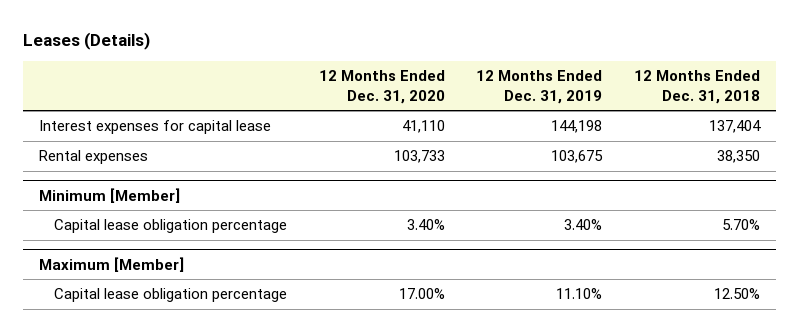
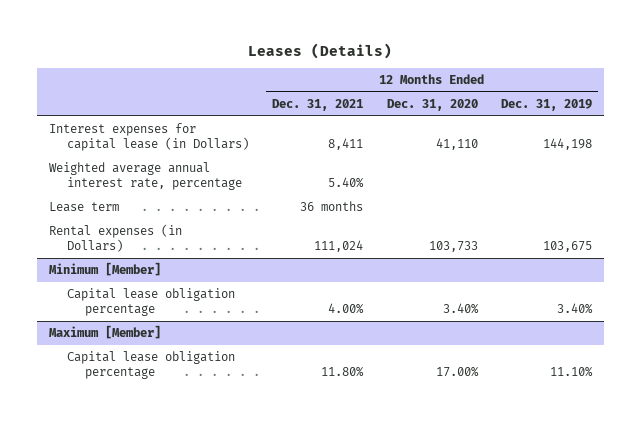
[634,70,761,104] 12 Months Ended Dec. 31, 2018 -> none
none -> [272,99,364,112] Dec. 31, 2021
[38,120,271,135] Interest expenses for capital lease -> [48,123,249,152] Interest expenses for capital lease (in Dollars)
none -> [48,162,242,191] Weighted average annual interest rate, percentage
none -> [48,202,119,213] Lease term
[38,150,148,165] Rental expenses -> [48,224,182,253] Rental expenses (in Dollars)

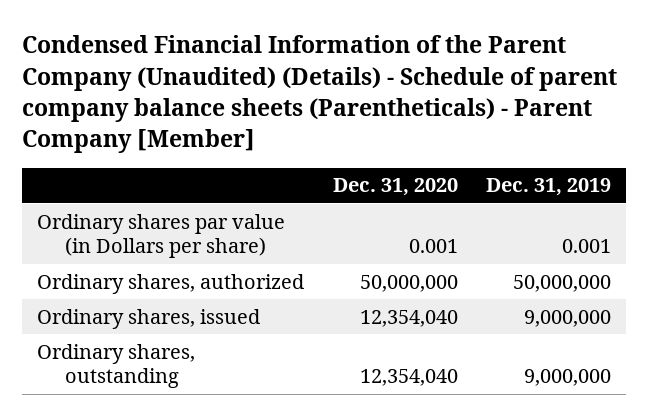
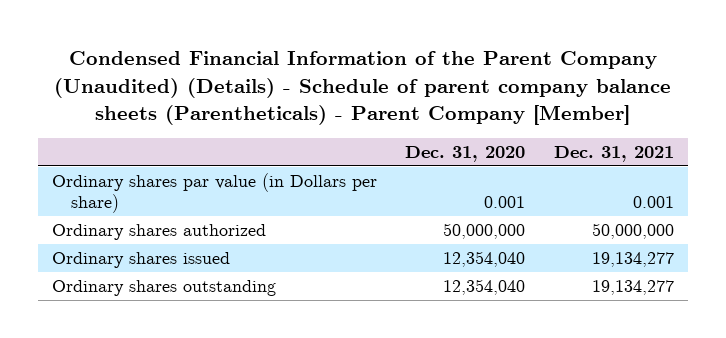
[486,178,612,197] Dec. 31, 2019 -> none
none -> [553,145,674,162] Dec. 31, 2021
[36,273,304,294] Ordinary shares, authorized -> [52,224,267,241] Ordinary shares authorized
[36,308,260,329] Ordinary shares, issued -> [52,252,231,269] Ordinary shares issued
[36,343,195,389] Ordinary shares, outstanding -> [52,280,277,297] Ordinary shares outstanding

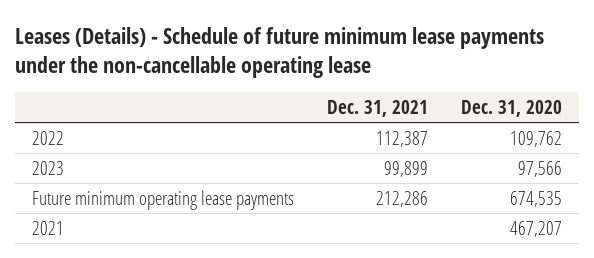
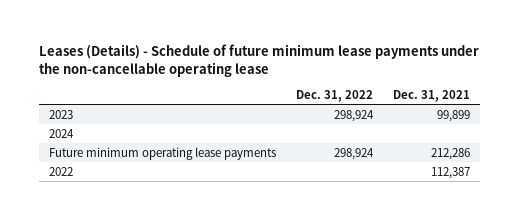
[461,99,563,117] Dec. 31, 2020 -> none
none -> [295,89,373,102] Dec. 31, 2022
none -> [48,128,74,138] 2024
[31,220,64,235] 2021 -> none
[31,130,64,145] 2022 -> [48,166,73,176] 2022

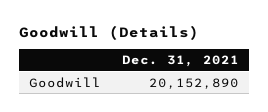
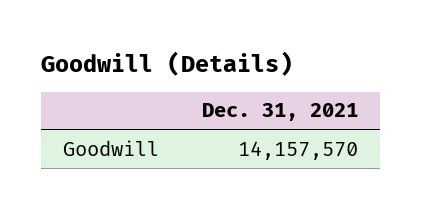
[148,77,239,89] 20,152,890 -> [238,140,359,160] 14,157,570

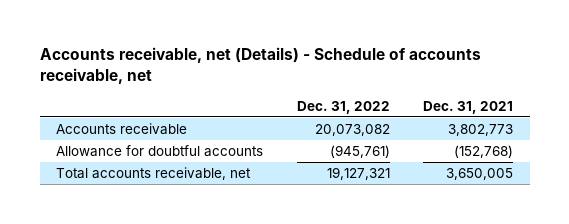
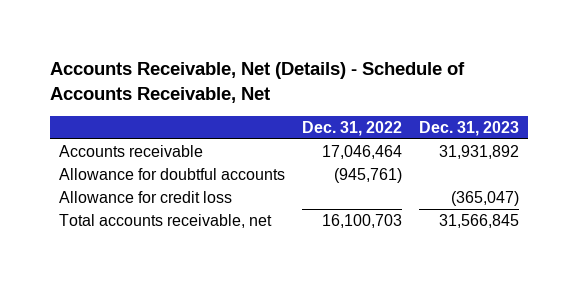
[39,47,481,85] Accounts receivable, net (Details) - Schedule of accounts receivable, net -> [50,61,466,103] Accounts Receivable, Net (Details) - Schedule of Accounts Receivable, Net
[422,100,513,114] Dec. 31, 2021 -> none
none -> [419,120,520,136] Dec. 31, 2023
[314,124,390,137] 20,073,082 -> [321,145,402,160] 17,046,464
none -> [58,191,232,204] Allowance for credit loss
[326,167,390,181] 19,127,321 -> [321,214,402,229] 16,100,703

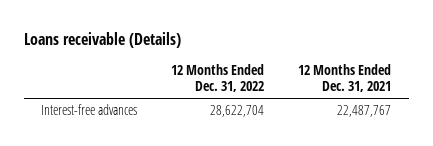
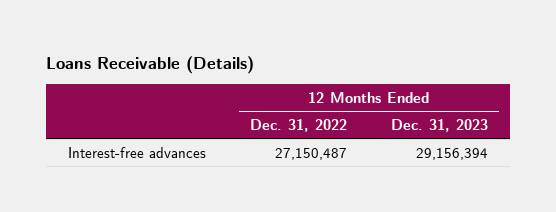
[24,31,182,48] Loans receivable (Details) -> [46,56,255,75] Loans Receivable (Details)
[298,63,392,93] 12 Months Ended Dec. 31, 2021 -> none
none -> [390,118,488,132] Dec. 31, 2023
[210,105,265,118] 28,622,704 -> [275,147,348,160] 27,150,487

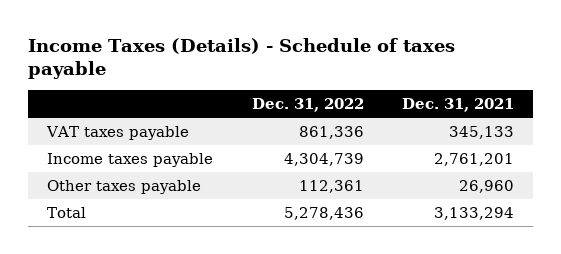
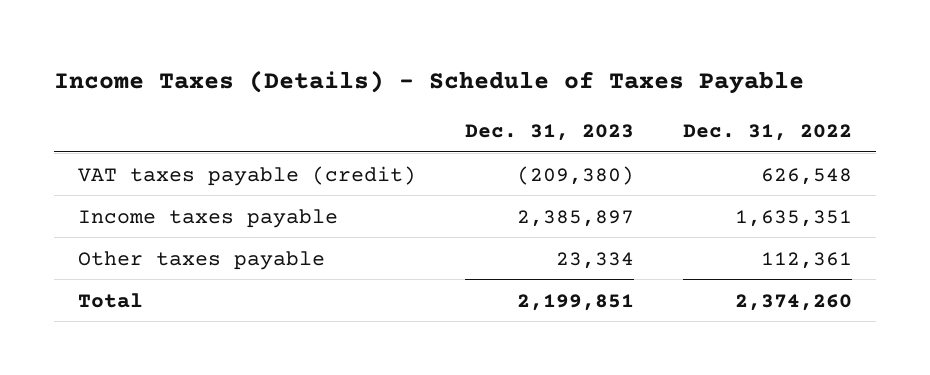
[28,37,456,80] Income Taxes (Details) - Schedule of taxes payable -> [53,69,804,94] Income Taxes (Details) - Schedule of Taxes Payable
[402,98,515,113] Dec. 31, 2021 -> none
none -> [464,123,634,141] Dec. 31, 2023
[46,125,190,140] VAT taxes payable -> [78,165,417,186] VAT taxes payable (credit)
[298,125,364,139] 861,336 -> [760,167,852,185] 626,548
[283,152,364,166] 4,304,739 -> [734,209,852,227] 1,635,351
[283,206,364,220] 5,278,436 -> [734,293,852,311] 2,374,260

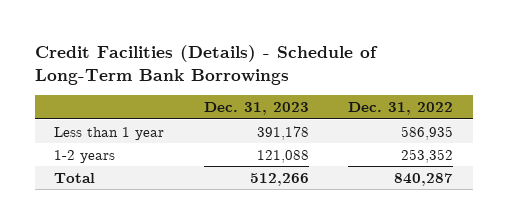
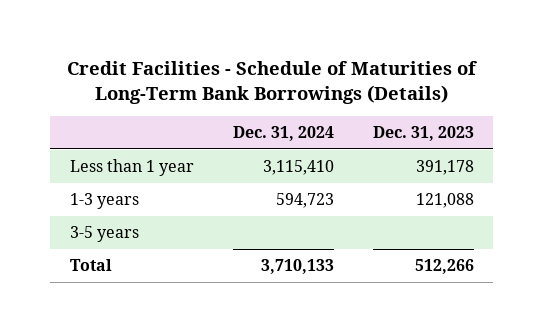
[34,44,378,85] Credit Facilities (Details) - Schedule of Long-Term Bank Borrowings -> [66,61,477,104] Credit Facilities - Schedule of Maturities of Long-Term Bank Borrowings (Details)
[348,102,454,116] Dec. 31, 2022 -> none
none -> [232,125,334,141] Dec. 31, 2024
[54,149,116,163] 1-2 years -> [69,193,139,210] 1-3 years
none -> [69,226,139,243] 3-5 years

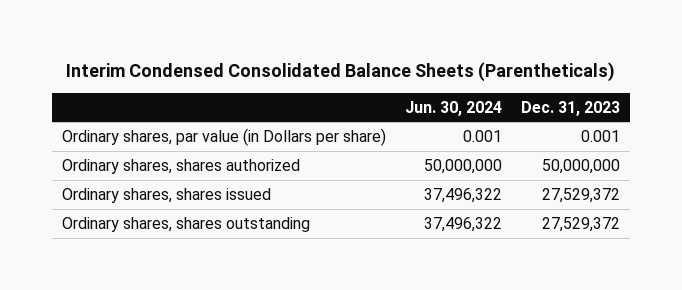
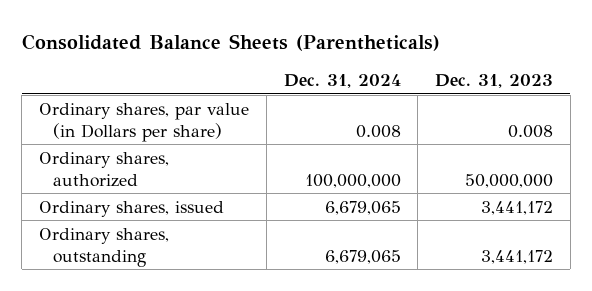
[66,61,616,82] Interim Condensed Consolidated Balance Sheets (Parentheticals) -> [21,33,440,51] Consolidated Balance Sheets (Parentheticals)
[405,100,503,116] Jun. 30, 2024 -> none
none -> [283,74,401,89] Dec. 31, 2024
[581,129,621,142] 0.001 -> [508,124,554,138] 0.008
[61,158,300,174] Ordinary shares, shares authorized -> [39,151,170,187] Ordinary shares, authorized
[61,187,271,203] Ordinary shares, shares issued -> [39,200,225,217] Ordinary shares, issued
[542,187,621,203] 27,529,372 -> [481,200,554,215] 3,441,172
[61,216,310,232] Ordinary shares, shares outstanding -> [39,227,170,267] Ordinary shares, outstanding
[542,216,621,232] 27,529,372 -> [481,249,554,264] 3,441,172

